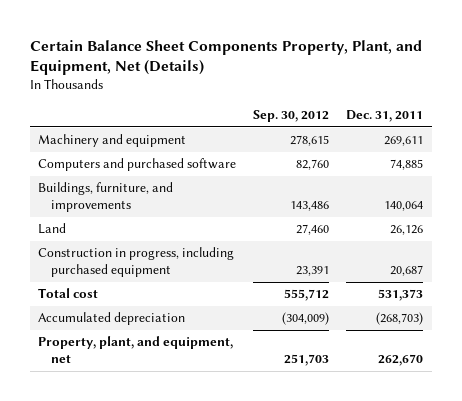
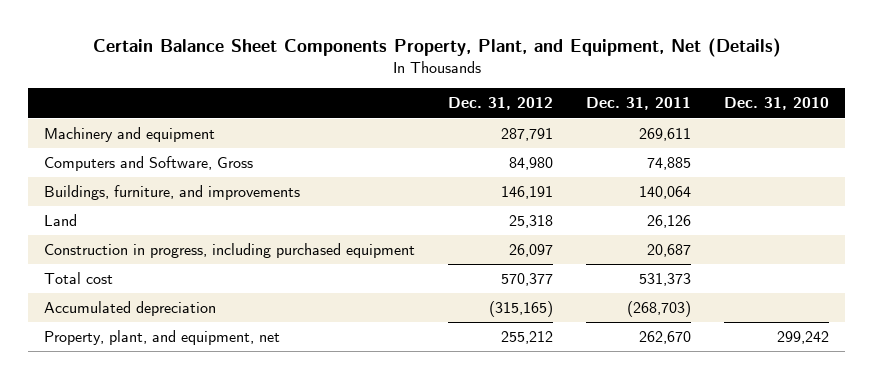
[253,110,330,123] Sep. 30, 2012 -> none
none -> [448,97,554,111] Dec. 31, 2012
none -> [723,97,829,111] Dec. 31, 2010
[38,158,237,172] Computers and purchased software -> [44,156,254,172] Computers and Software, Gross

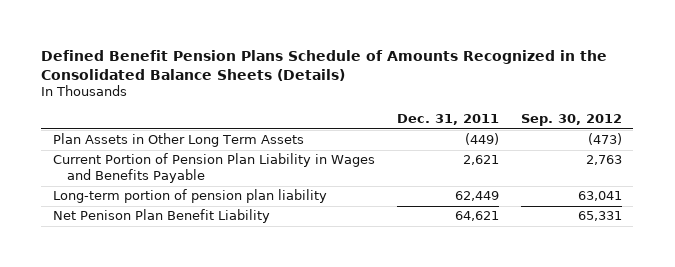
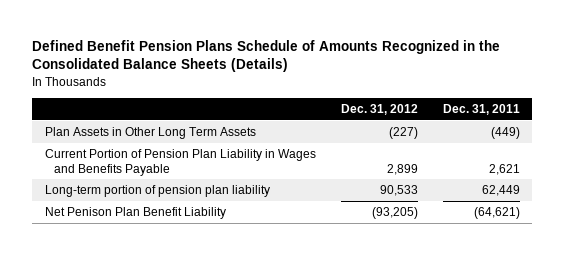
[521,114,623,127] Sep. 30, 2012 -> none
none -> [340,103,418,115] Dec. 31, 2012
[454,211,499,222] 64,621 -> [473,207,520,220] (64,621)

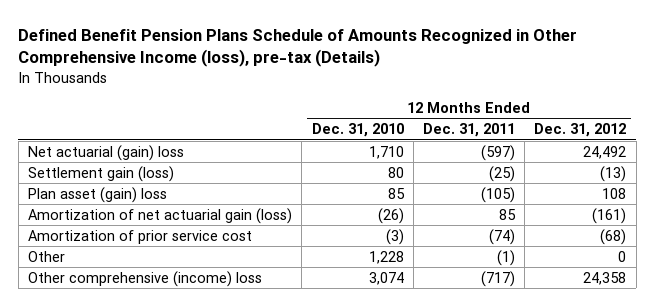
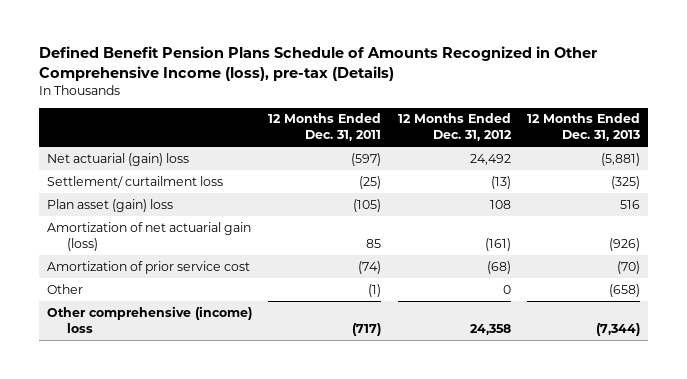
[311,123,404,138] Dec. 31, 2010 -> none
none -> [527,113,641,142] 12 Months Ended Dec. 31, 2013
[28,165,175,182] Settlement gain (loss) -> [47,175,224,188] Settlement/ curtailment loss

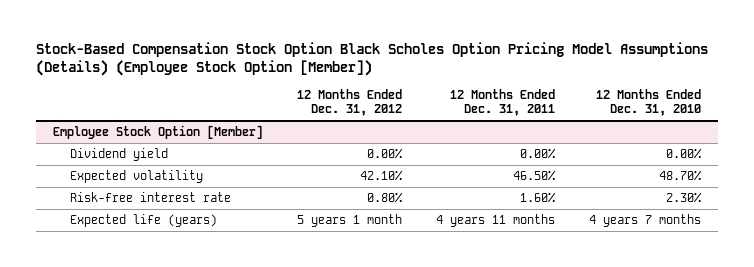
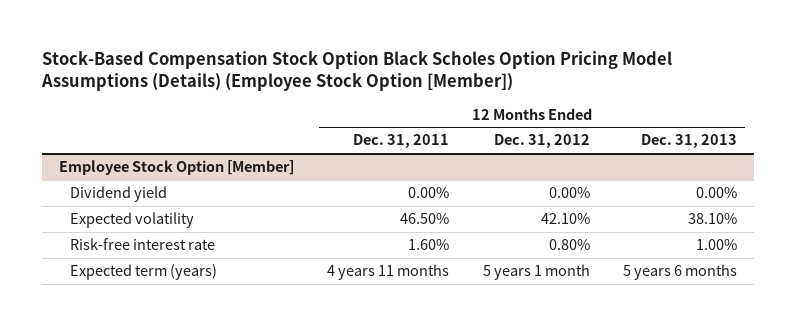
[595,88,701,117] 12 Months Ended Dec. 31, 2010 -> none
none -> [641,134,738,149] Dec. 31, 2013
[69,214,217,228] Expected life (years) -> [69,264,217,281] Expected term (years)

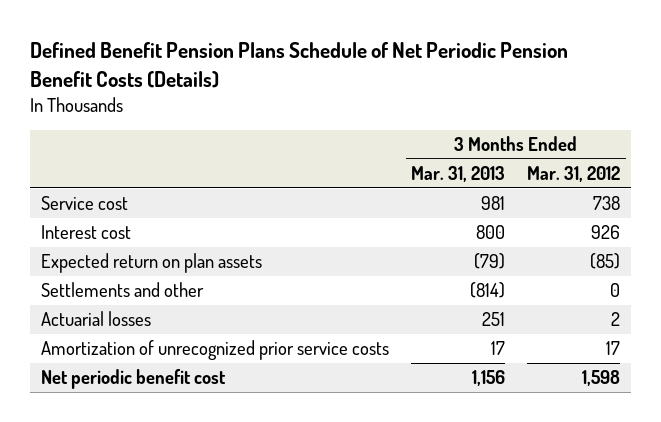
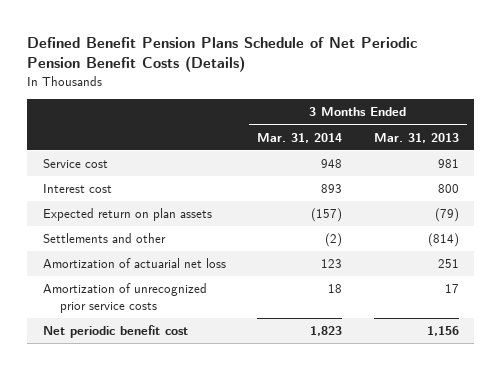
[527,166,621,183] Mar. 31, 2012 -> none
none -> [257,132,343,143] Mar. 31, 2014
[40,311,151,327] Actuarial losses -> [42,258,226,269] Amortization of actuarial net loss

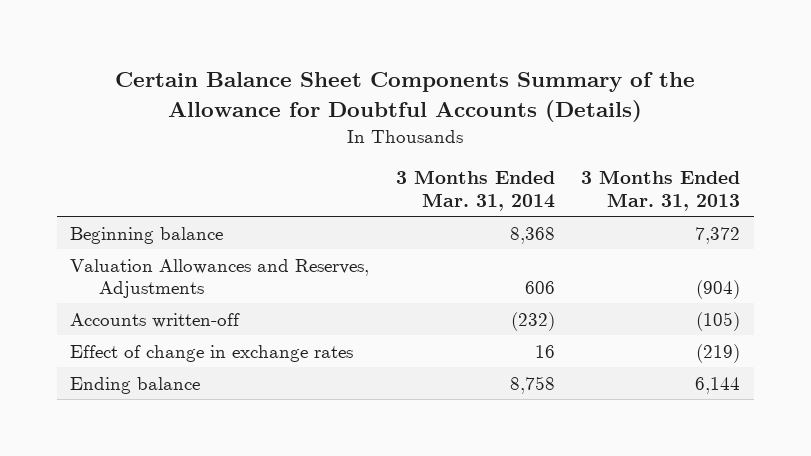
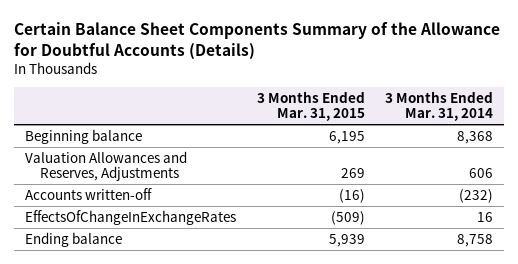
[581,170,741,211] 3 Months Ended Mar. 31, 2013 -> none
none -> [256,90,365,122] 3 Months Ended Mar. 31, 2015
[70,344,354,362] Effect of change in exchange rates -> none
none -> [24,209,236,225] EffectsOfChangeInExchangeRates

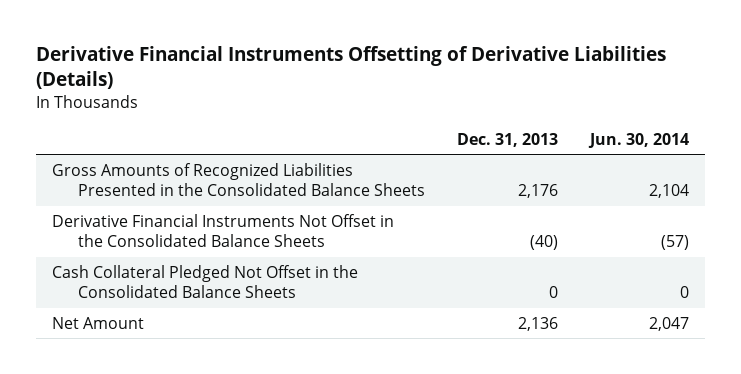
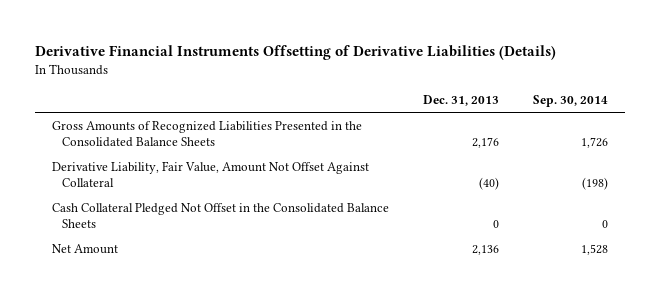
[588,133,690,149] Jun. 30, 2014 -> none
none -> [533,94,609,107] Sep. 30, 2014
[52,213,395,248] Derivative Financial Instruments Not Offset in the Consolidated Balance Sheets -> none
none -> [52,160,370,187] Derivative Liability, Fair Value, Amount Not Offset Against Collateral

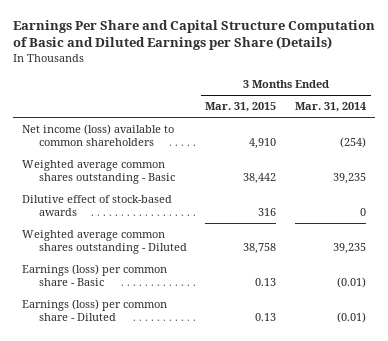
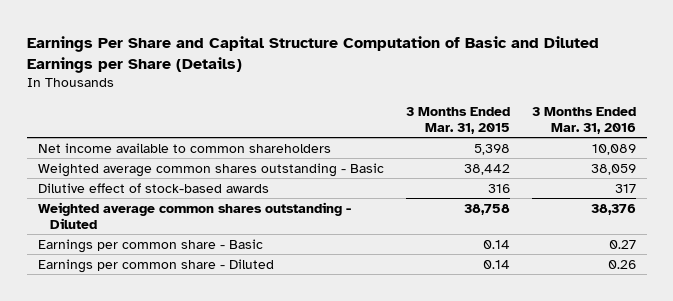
[294,102,366,113] Mar. 31, 2014 -> none
none -> [531,106,636,134] 3 Months Ended Mar. 31, 2016
[22,123,175,147] Net income (loss) available to common shareholders -> [37,142,331,153] Net income available to common shareholders
[249,138,277,150] 4,910 -> [473,143,510,155] 5,398
[22,263,168,287] Earnings (loss) per common share - Basic -> [37,238,263,253] Earnings per common share - Basic
[255,278,277,287] 0.13 -> [482,239,510,249] 0.14
[22,298,168,322] Earnings (loss) per common share - Diluted -> [37,258,274,273] Earnings per common share - Diluted
[255,313,277,322] 0.13 -> [482,259,510,269] 0.14

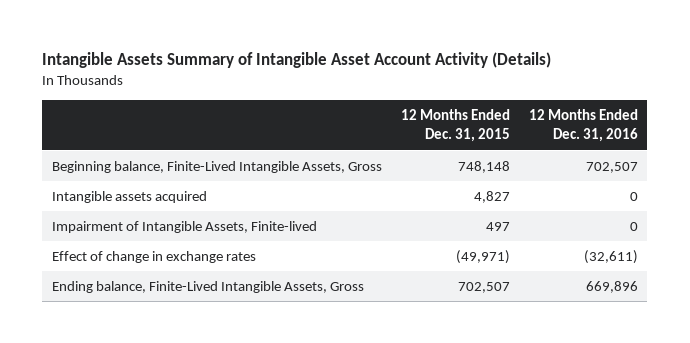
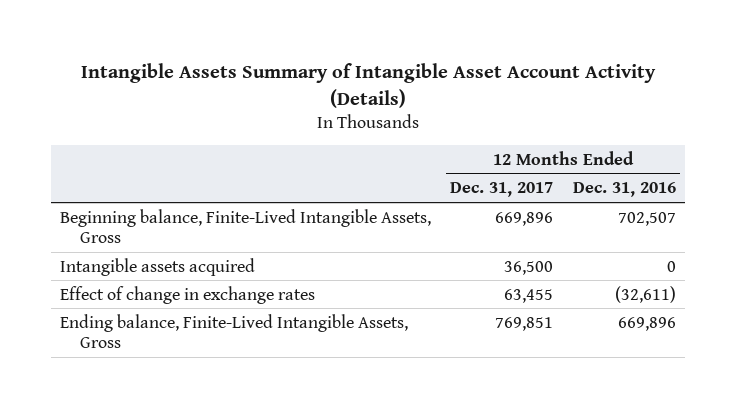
[400,109,510,143] 12 Months Ended Dec. 31, 2015 -> none
none -> [450,182,554,198] Dec. 31, 2017
[51,221,317,234] Impairment of Intangible Assets, Finite-lived -> none

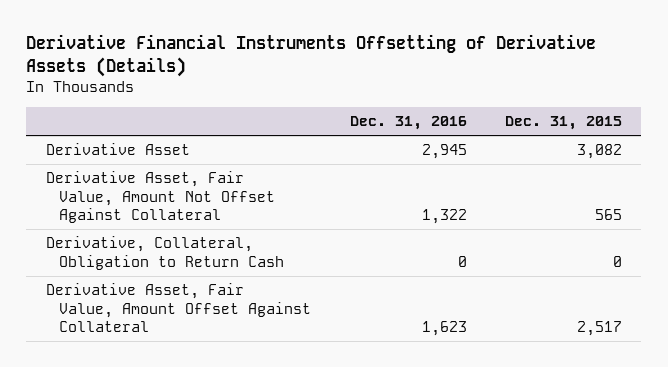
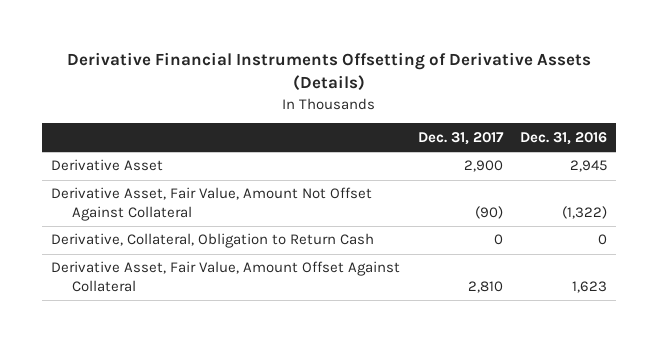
[505,116,623,131] Dec. 31, 2015 -> none
none -> [417,131,504,145] Dec. 31, 2017
[421,208,467,224] 1,322 -> [562,206,608,220] (1,322)

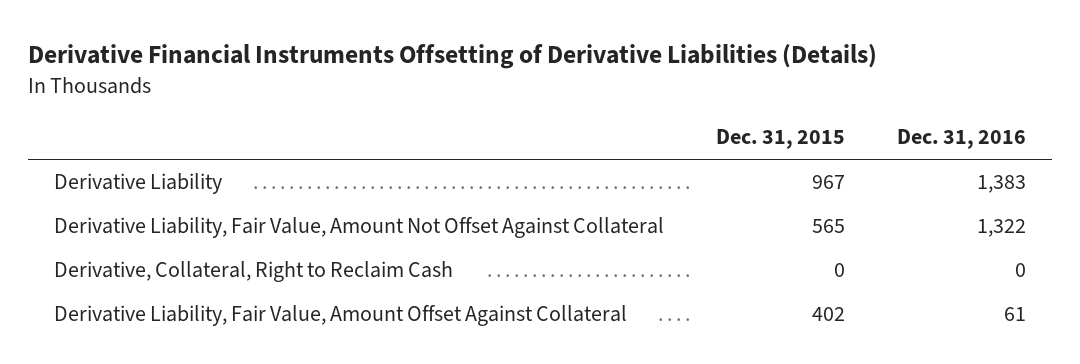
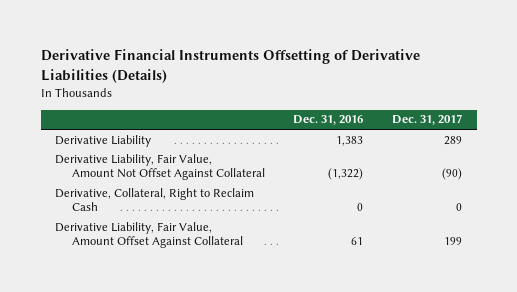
[715,129,845,150] Dec. 31, 2015 -> none
none -> [392,114,463,126] Dec. 31, 2017
[976,219,1026,238] 1,322 -> [328,168,364,181] (1,322)

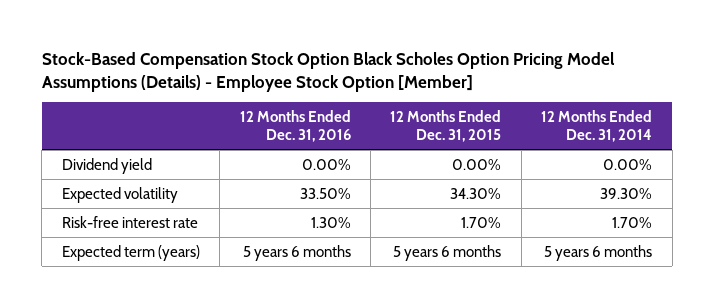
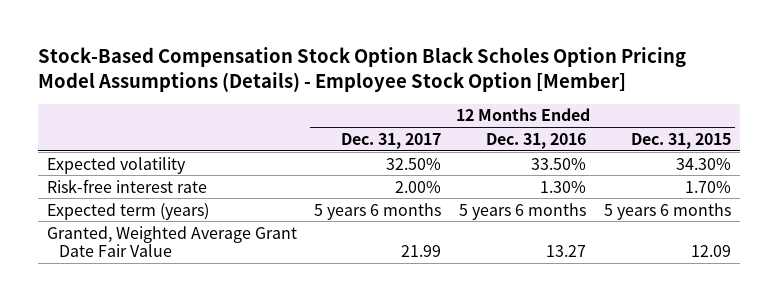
[541,109,653,143] 12 Months Ended Dec. 31, 2014 -> none
none -> [341,132,442,149] Dec. 31, 2017
[61,157,152,174] Dividend yield -> none
none -> [46,225,297,258] Granted, Weighted Average Grant Date Fair Value

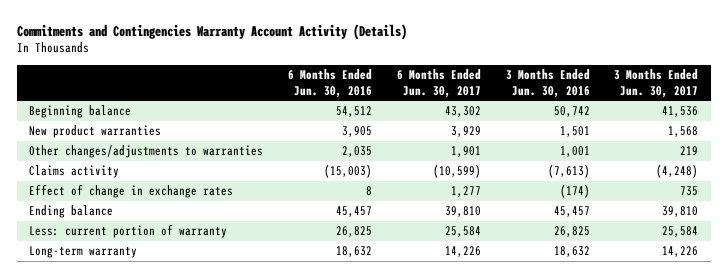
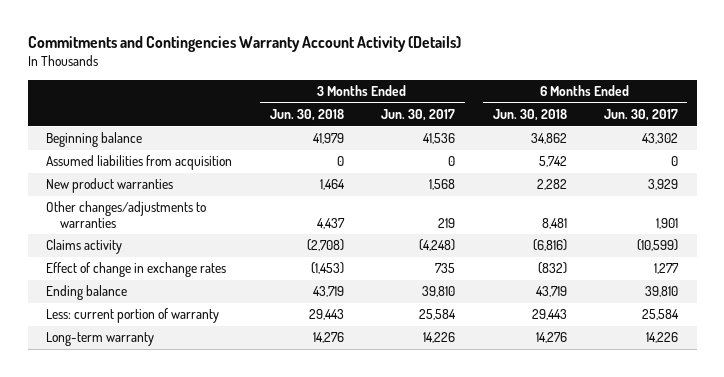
[287,68,372,98] 6 Months Ended Jun. 30, 2016 -> none
[505,68,590,98] 3 Months Ended Jun. 30, 2016 -> none
none -> [269,108,344,121] Jun. 30, 2018
none -> [492,108,567,121] Jun. 30, 2018
none -> [46,155,233,171] Assumed liabilities from acquisition

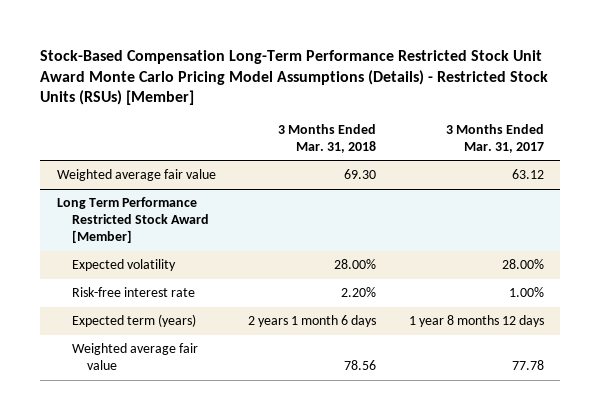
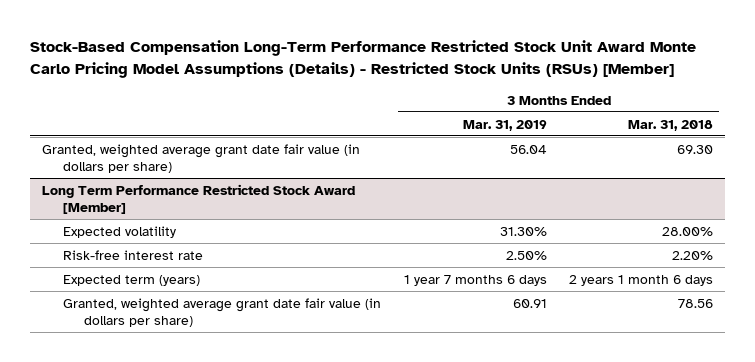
[445,123,544,153] 3 Months Ended Mar. 31, 2017 -> none
none -> [462,119,547,131] Mar. 31, 2019
[56,169,216,182] Weighted average fair value -> [41,143,360,173] Granted, weighted average grant date fair value (in dollars per share)
[71,343,198,371] Weighted average fair value -> [62,297,381,327] Granted, weighted average grant date fair value (in dollars per share)

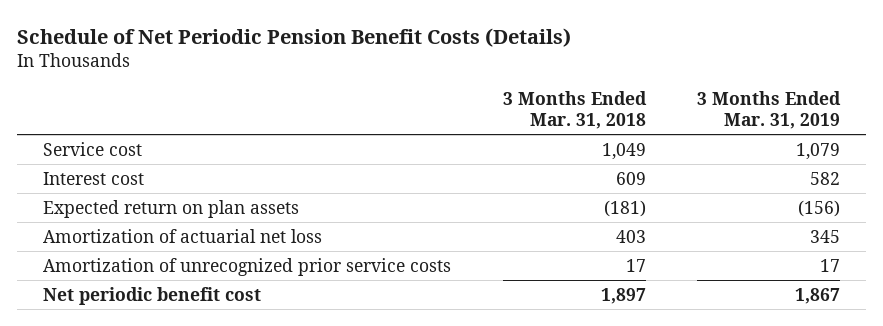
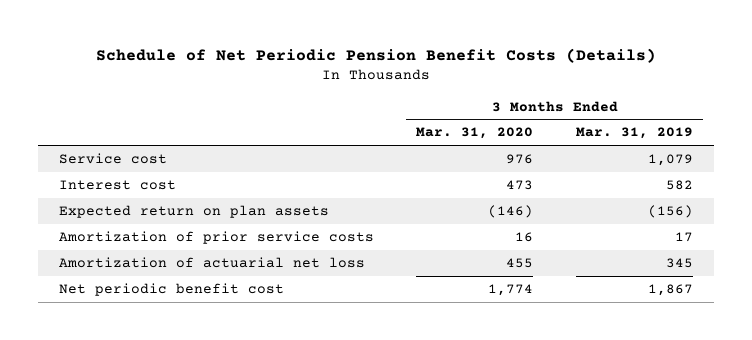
[502,91,647,130] 3 Months Ended Mar. 31, 2018 -> none
none -> [416,127,534,140] Mar. 31, 2020
none -> [58,231,374,245] Amortization of prior service costs
[42,257,451,276] Amortization of unrecognized prior service costs -> none

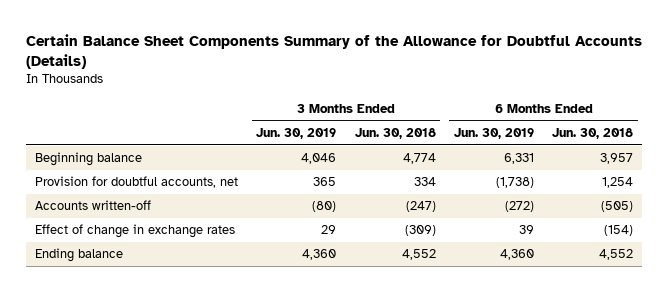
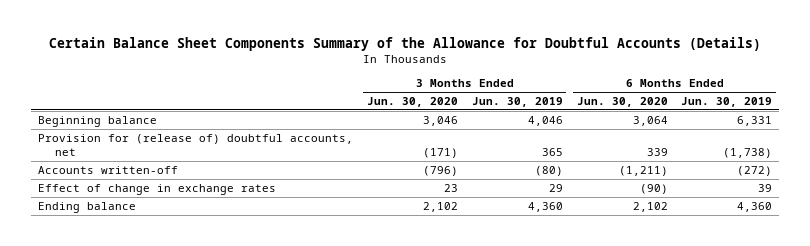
[354,127,436,139] Jun. 30, 2018 -> none
[552,127,634,139] Jun. 30, 2018 -> none
none -> [366,96,458,107] Jun. 30, 2020
none -> [576,96,668,107] Jun. 30, 2020
[35,176,239,189] Provision for doubtful accounts, net -> [37,133,353,157] Provision for (release of) doubtful accounts, net

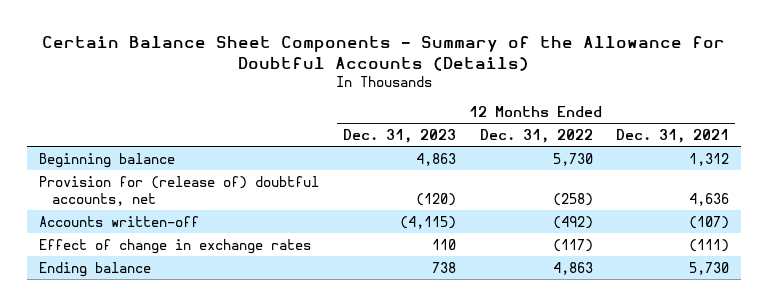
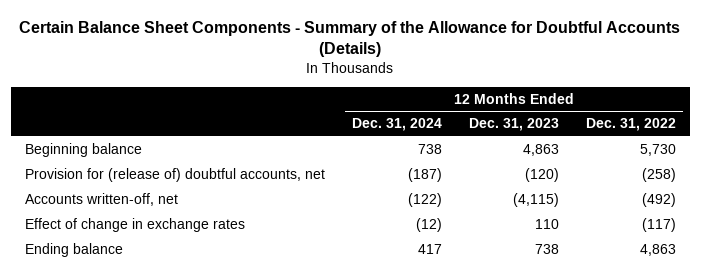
[616,128,730,143] Dec. 31, 2021 -> none
none -> [351,118,442,132] Dec. 31, 2024
[38,215,199,227] Accounts written-off -> [24,193,178,207] Accounts written-off, net

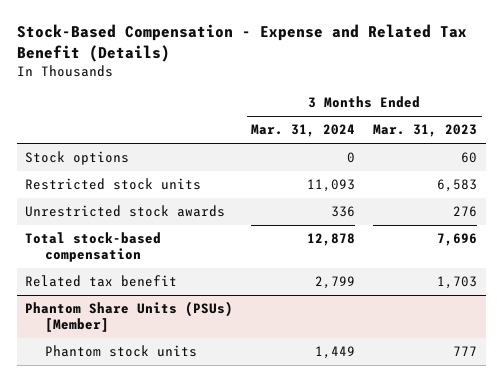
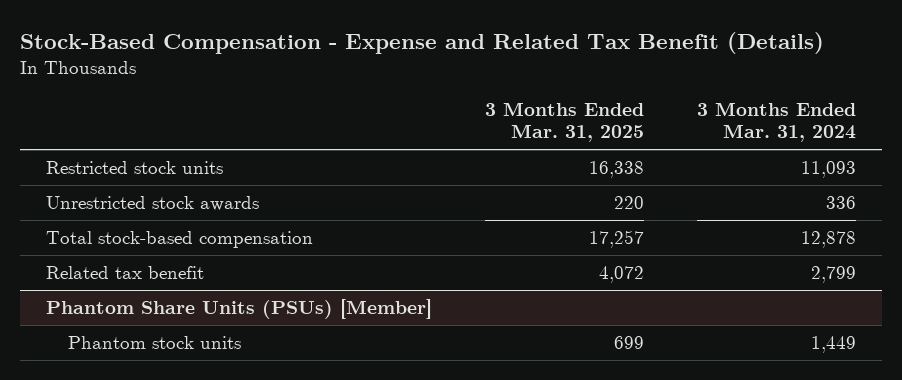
[373,124,478,138] Mar. 31, 2023 -> none
none -> [485,102,645,142] 3 Months Ended Mar. 31, 2025
[25,151,130,166] Stock options -> none

